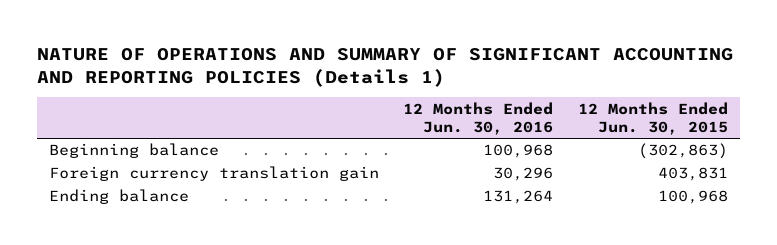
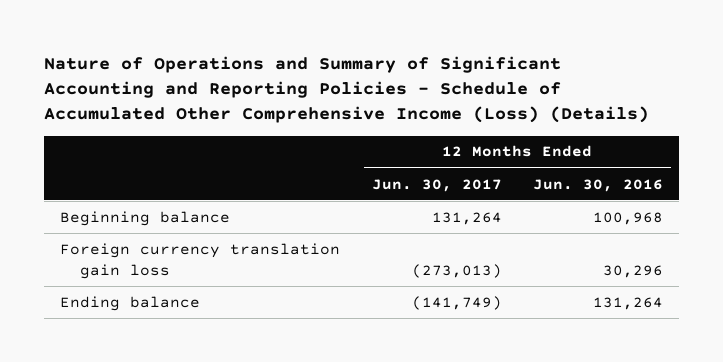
[36,47,733,87] NATURE OF OPERATIONS AND SUMMARY OF SIGNIFICANT ACCOUNTING AND REPORTING POLICIES (Details 1) -> [44,56,650,124] Nature of Operations and Summary of Significant Accounting and Reporting Policies - Schedule of Accumulated Other Comprehensive Income (Loss) (Details)
[577,101,728,136] 12 Months Ended Jun. 30, 2015 -> none
none -> [371,178,502,192] Jun. 30, 2017
[48,166,379,182] Foreign currency translation gain -> [59,242,340,279] Foreign currency translation gain loss

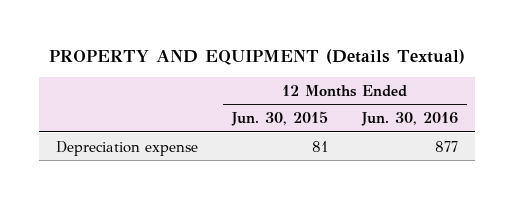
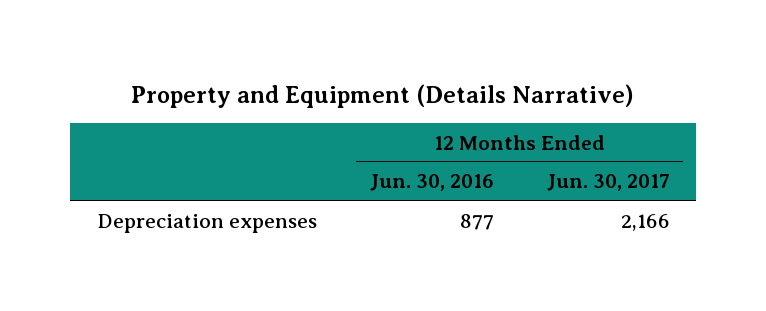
[48,49,465,66] PROPERTY AND EQUIPMENT (Details Textual) -> [131,83,635,108] Property and Equipment (Details Narrative)
[230,111,328,127] Jun. 30, 2015 -> none
none -> [546,174,670,192] Jun. 30, 2017
[55,140,198,156] Depreciation expense -> [96,214,317,234] Depreciation expenses

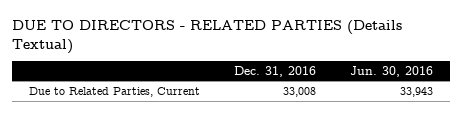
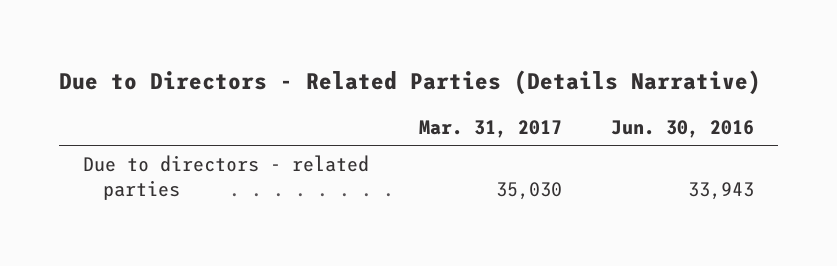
[11,20,402,54] DUE TO DIRECTORS - RELATED PARTIES (Details Textual) -> [58,70,761,96] Due to Directors - Related Parties (Details Narrative)
[233,65,316,77] Dec. 31, 2016 -> none
none -> [418,119,562,138] Mar. 31, 2017
[28,86,200,97] Due to Related Parties, Current -> [83,155,370,200] Due to directors - related parties

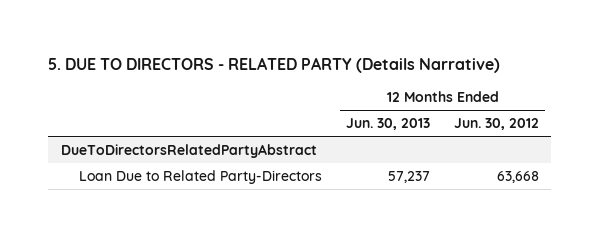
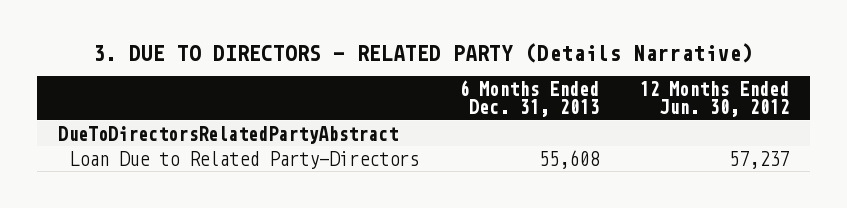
[48,57,501,74] 5. DUE TO DIRECTORS - RELATED PARTY (Details Narrative) -> [93,43,754,64] 3. DUE TO DIRECTORS - RELATED PARTY (Details Narrative)
[345,118,430,131] Jun. 30, 2013 -> none
none -> [459,79,600,118] 6 Months Ended Dec. 31, 2013
[497,170,540,183] 63,668 -> [729,150,790,169] 57,237

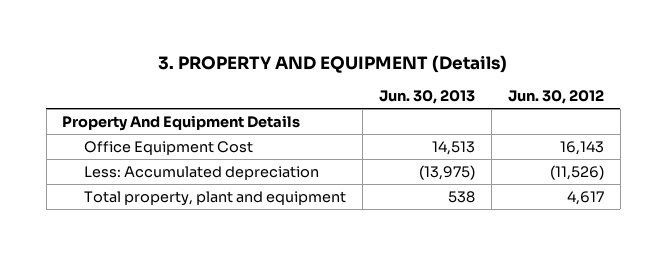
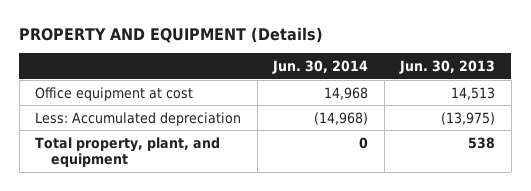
[158,54,508,73] 3. PROPERTY AND EQUIPMENT (Details) -> [19,27,324,44] PROPERTY AND EQUIPMENT (Details)
[507,90,604,105] Jun. 30, 2012 -> none
none -> [272,59,369,74] Jun. 30, 2014
[62,114,301,131] Property And Equipment Details -> none
[84,140,254,155] Office Equipment Cost -> [35,86,194,101] Office equipment at cost
[84,190,347,206] Total property, plant and equipment -> [35,136,221,168] Total property, plant, and equipment

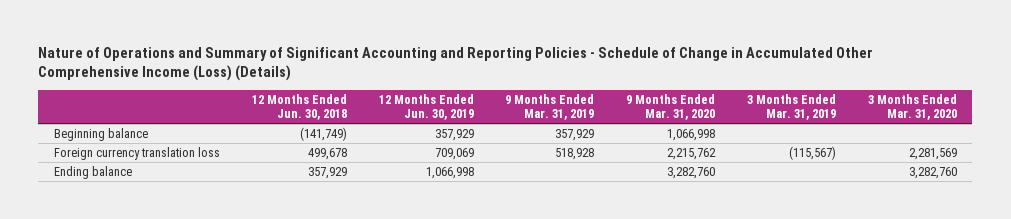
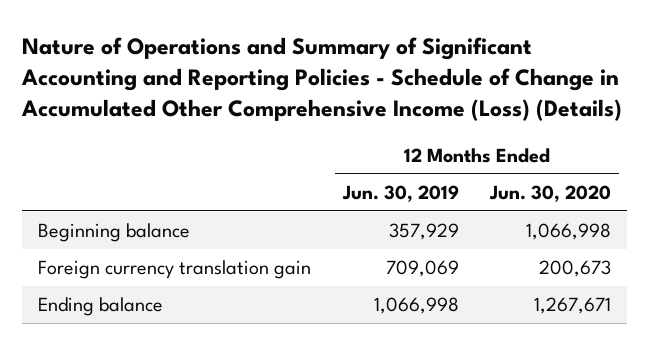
[251,93,347,121] 12 Months Ended Jun. 30, 2018 -> none
[505,93,595,121] 9 Months Ended Mar. 31, 2019 -> none
[626,93,716,121] 9 Months Ended Mar. 31, 2020 -> none
[746,93,836,121] 3 Months Ended Mar. 31, 2019 -> none
[867,93,957,121] 3 Months Ended Mar. 31, 2020 -> none
none -> [489,184,612,202] Jun. 30, 2020
[54,146,221,160] Foreign currency translation loss -> [37,260,311,280] Foreign currency translation gain

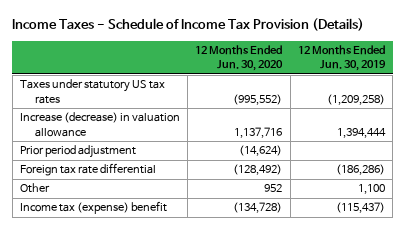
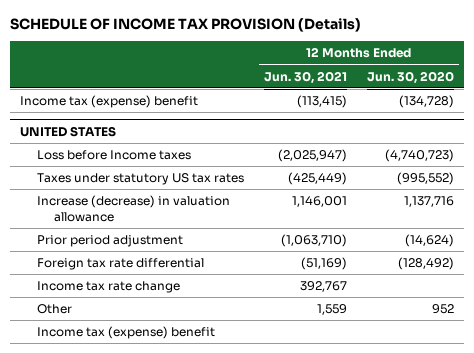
[12,18,365,32] Income Taxes - Schedule of Income Tax Provision (Details) -> [10,18,362,33] SCHEDULE OF INCOME TAX PROVISION (Details)
[297,45,386,72] 12 Months Ended Jun. 30, 2019 -> none
none -> [263,70,347,84] Jun. 30, 2021
[19,201,167,215] Income tax (expense) benefit -> [20,95,199,109] Income tax (expense) benefit
none -> [20,125,117,137] UNITED STATES
none -> [36,150,191,161] Loss before Income taxes
none -> [36,281,180,294] Income tax rate change
none -> [36,326,215,340] Income tax (expense) benefit

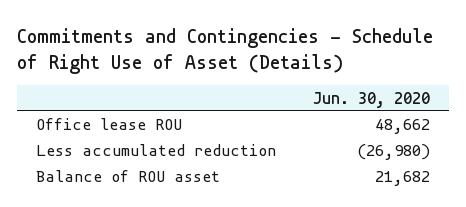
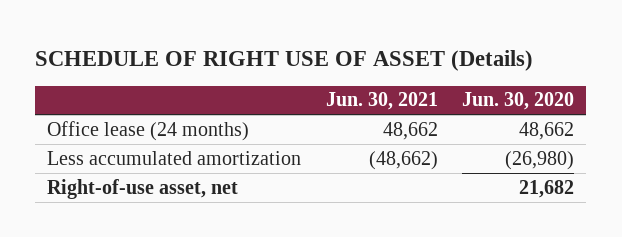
[17,27,434,74] Commitments and Contingencies - Schedule of Right Use of Asset (Details) -> [35,49,534,71] SCHEDULE OF RIGHT USE OF ASSET (Details)
none -> [325,92,438,111] Jun. 30, 2021
[35,118,182,131] Office lease ROU -> [47,120,250,141] Office lease (24 months)
[35,144,276,157] Less accumulated reduction -> [47,150,302,165] Less accumulated amortization
[35,170,220,183] Balance of ROU asset -> [47,178,239,199] Right-of-use asset, net

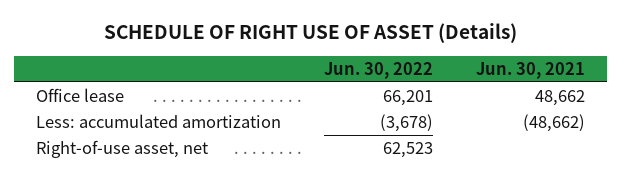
[462,92,575,111] Jun. 30, 2020 -> none
none -> [324,61,434,79] Jun. 30, 2022
[47,120,250,141] Office lease (24 months) -> [35,87,124,102] Office lease
[47,150,302,165] Less accumulated amortization -> [35,113,281,128] Less: accumulated amortization

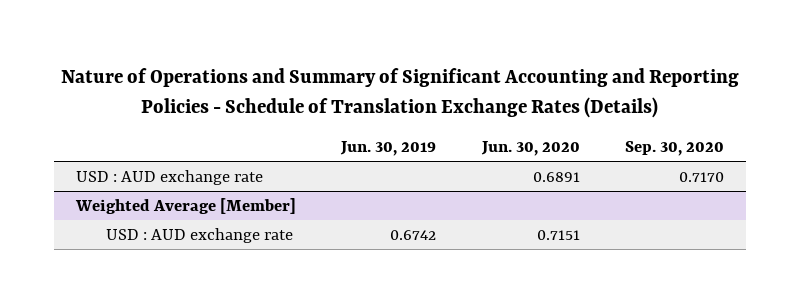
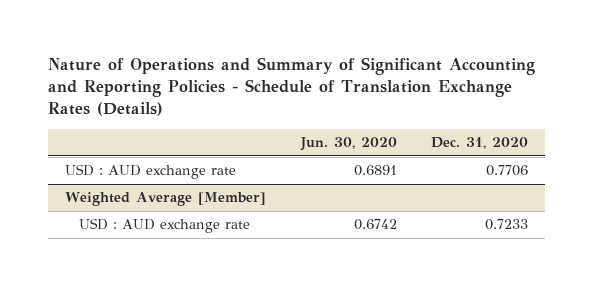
[340,140,437,156] Jun. 30, 2019 -> none
[624,140,724,156] Sep. 30, 2020 -> none
none -> [430,137,528,150] Dec. 31, 2020
[536,229,580,240] 0.7151 -> [353,219,397,231] 0.6742

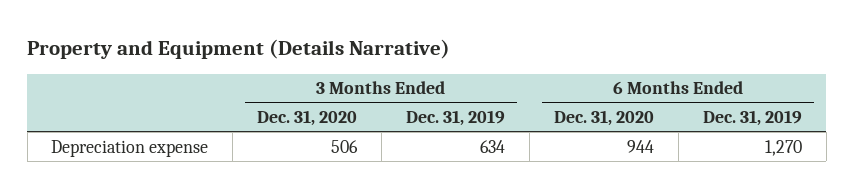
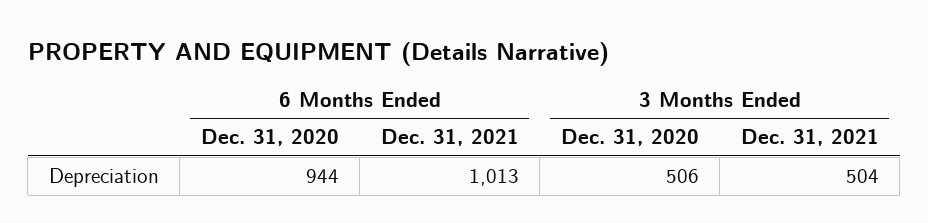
[27,39,451,60] Property and Equipment (Details Narrative) -> [27,41,609,66] PROPERTY AND EQUIPMENT (Details Narrative)
[406,110,506,127] Dec. 31, 2019 -> none
[702,110,802,127] Dec. 31, 2019 -> none
none -> [380,129,519,147] Dec. 31, 2021
none -> [740,129,879,147] Dec. 31, 2021
[51,139,209,157] Depreciation expense -> [48,168,159,188] Depreciation

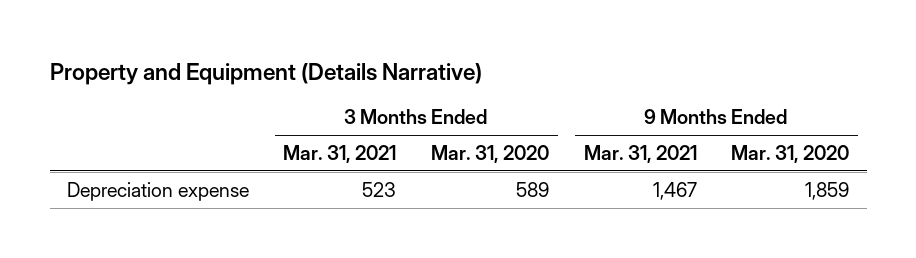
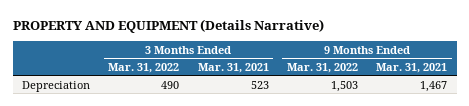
[49,62,482,85] Property and Equipment (Details Narrative) -> [12,19,324,34] PROPERTY AND EQUIPMENT (Details Narrative)
[431,145,550,164] Mar. 31, 2020 -> none
[731,145,850,164] Mar. 31, 2020 -> none
none -> [108,62,180,73] Mar. 31, 2022
none -> [286,62,358,73] Mar. 31, 2022
[66,181,249,201] Depreciation expense -> [21,80,90,92] Depreciation

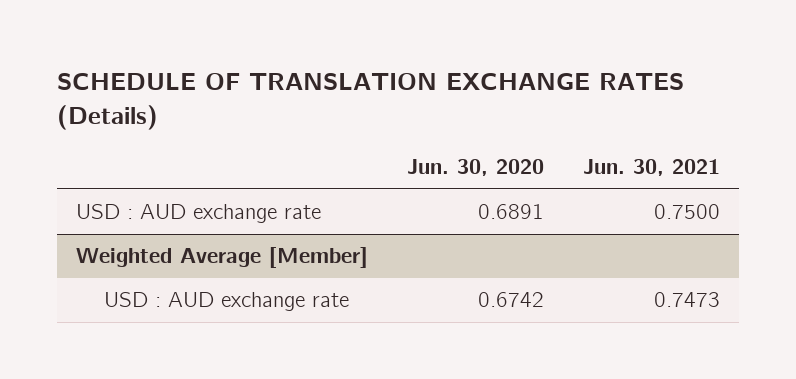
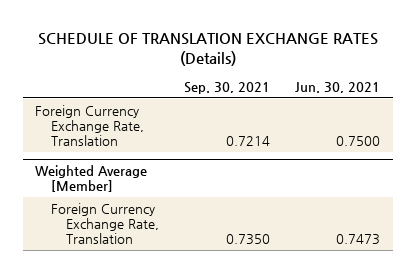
[407,159,545,177] Jun. 30, 2020 -> none
none -> [184,82,271,95] Sep. 30, 2021
[76,204,322,224] USD : AUD exchange rate -> [35,104,144,147] Foreign Currency Exchange Rate, Translation
[103,292,349,312] USD : AUD exchange rate -> [50,202,160,245] Foreign Currency Exchange Rate, Translation

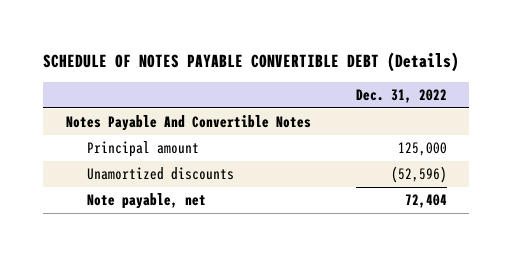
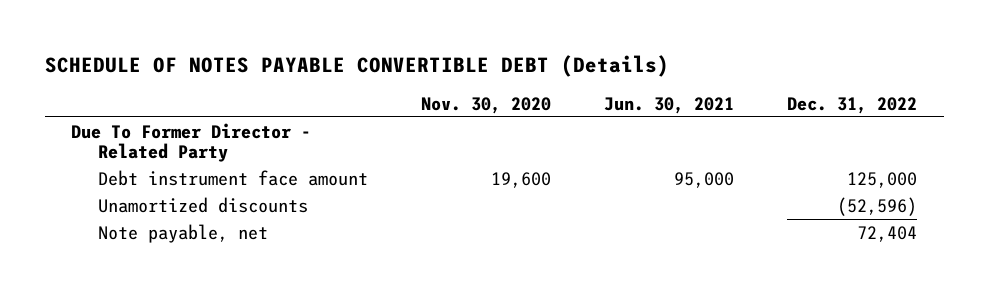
none -> [421,96,552,114] Nov. 30, 2020
none -> [604,96,735,114] Jun. 30, 2021
[65,115,311,132] Notes Payable And Convertible Notes -> none
none -> [71,122,312,163] Due To Former Director - Related Party
[86,141,199,158] Principal amount -> [97,169,368,186] Debt instrument face amount

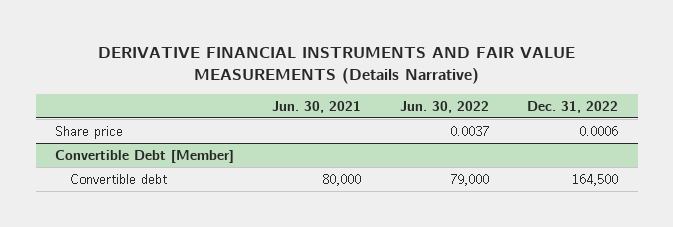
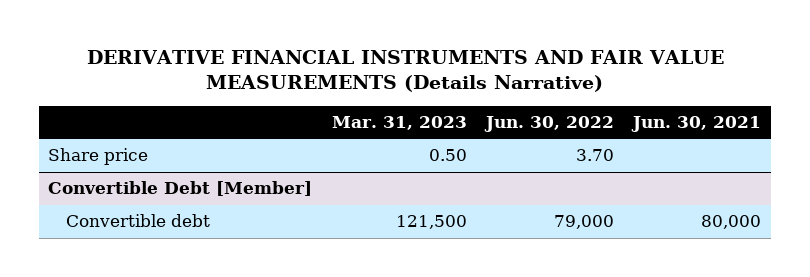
[527,100,619,113] Dec. 31, 2022 -> none
none -> [331,115,467,130] Mar. 31, 2023
[449,125,489,136] 0.0037 -> [576,149,615,162] 3.70

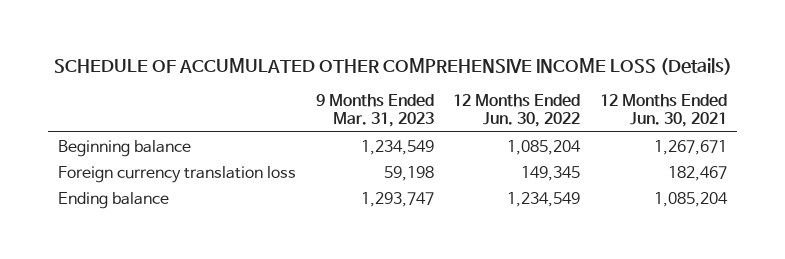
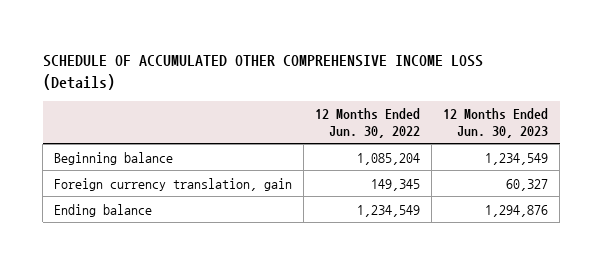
[315,94,434,128] 9 Months Ended Mar. 31, 2023 -> none
[600,94,728,128] 12 Months Ended Jun. 30, 2021 -> none
none -> [443,108,549,138] 12 Months Ended Jun. 30, 2023
[57,165,296,183] Foreign currency translation loss -> [54,177,293,191] Foreign currency translation, gain

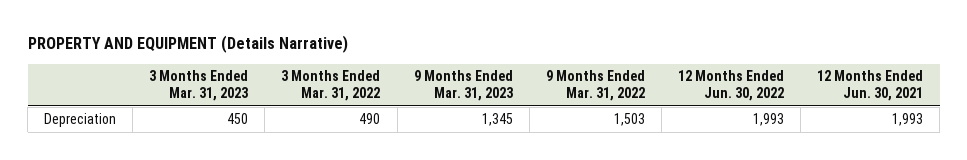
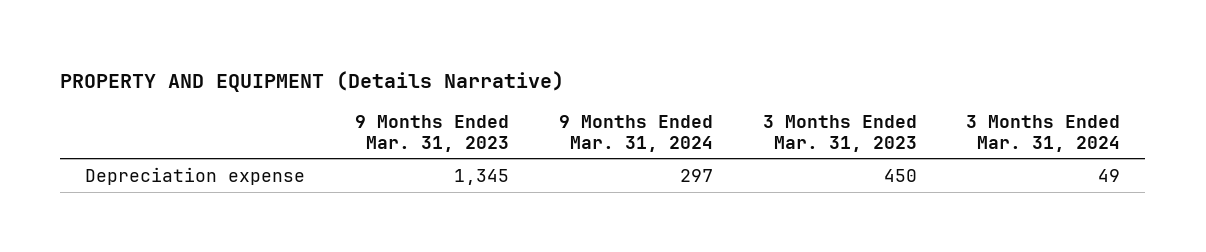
[281,70,381,102] 3 Months Ended Mar. 31, 2022 -> none
[545,70,645,102] 9 Months Ended Mar. 31, 2022 -> none
[677,70,784,102] 12 Months Ended Jun. 30, 2022 -> none
[817,70,924,102] 12 Months Ended Jun. 30, 2021 -> none
none -> [558,114,713,152] 9 Months Ended Mar. 31, 2024
none -> [966,114,1121,152] 3 Months Ended Mar. 31, 2024
[44,113,117,128] Depreciation -> [85,166,306,185] Depreciation expense

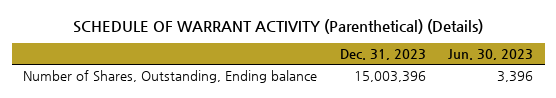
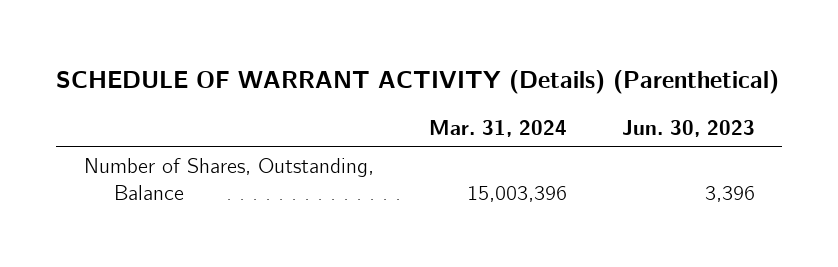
[73,19,484,35] SCHEDULE OF WARRANT ACTIVITY (Parenthetical) (Details) -> [55,70,779,95] SCHEDULE OF WARRANT ACTIVITY (Details) (Parenthetical)
[339,49,426,61] Dec. 31, 2023 -> none
none -> [428,119,567,137] Mar. 31, 2024
[23,69,318,83] Number of Shares, Outstanding, Ending balance -> [83,157,374,200] Number of Shares, Outstanding, Balance

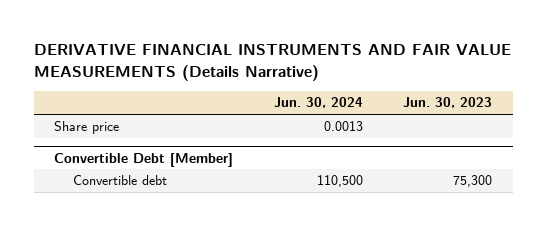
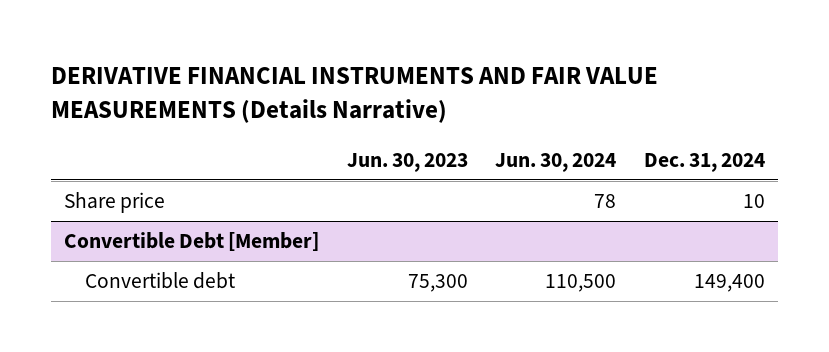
none -> [643,152,765,172] Dec. 31, 2024
[323,121,363,132] 0.0013 -> [594,194,617,209] 78

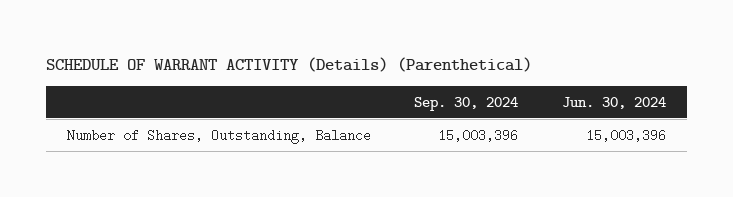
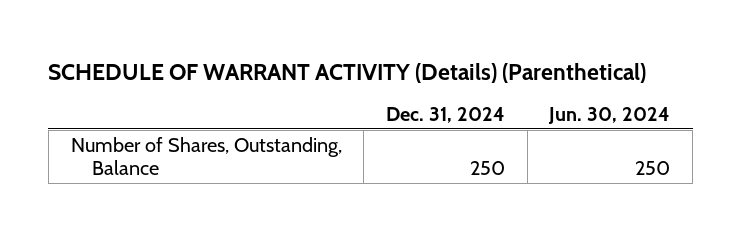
[414,96,519,111] Sep. 30, 2024 -> none
none -> [385,107,505,124] Dec. 31, 2024
[585,128,666,142] 15,003,396 -> [635,161,671,176] 250

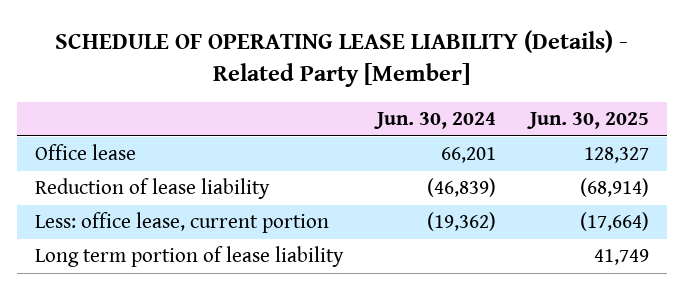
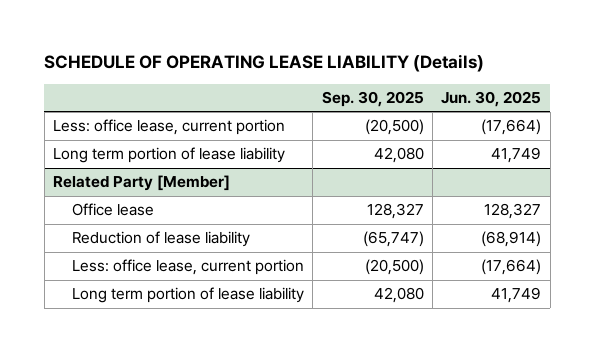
[55,30,629,88] SCHEDULE OF OPERATING LEASE LIABILITY (Details) - Related Party [Member] -> [44,54,485,73] SCHEDULE OF OPERATING LEASE LIABILITY (Details)
[374,112,497,130] Jun. 30, 2024 -> none
none -> [321,90,424,107] Sep. 30, 2025
none -> [53,119,286,136] Less: office lease, current portion
none -> [53,147,286,164] Long term portion of lease liability
none -> [53,175,231,192] Related Party [Member]

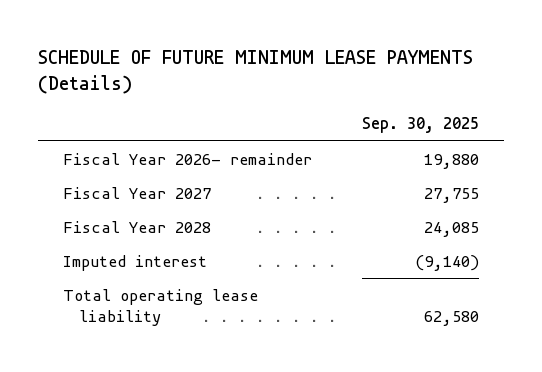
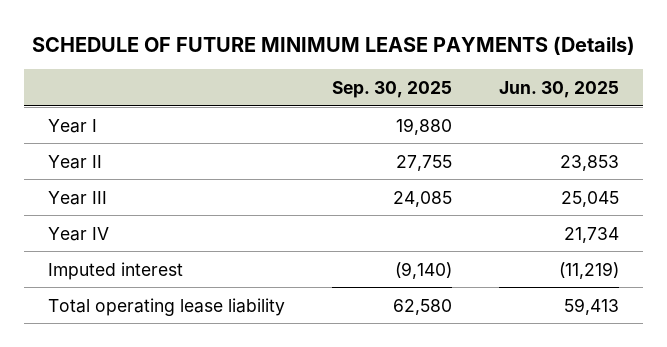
none -> [499,80,620,98] Jun. 30, 2025
[63,152,313,165] Fiscal Year 2026- remainder -> [47,118,97,133] Year I
[63,186,212,199] Fiscal Year 2027 -> [47,154,102,169] Year II
[63,220,212,233] Fiscal Year 2028 -> [47,190,107,205] Year III
none -> [47,226,109,241] Year IV

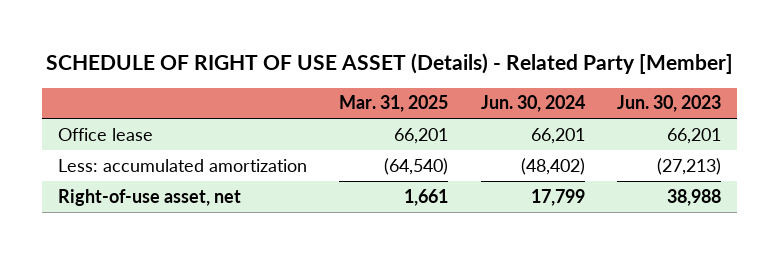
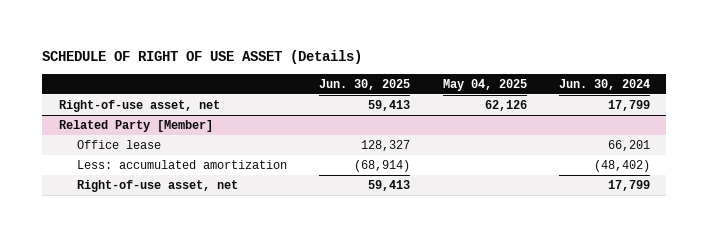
[45,52,733,74] SCHEDULE OF RIGHT OF USE ASSET (Details) - Related Party [Member] -> [42,50,363,65] SCHEDULE OF RIGHT OF USE ASSET (Details)
[339,95,449,113] Mar. 31, 2025 -> none
[617,95,722,113] Jun. 30, 2023 -> none
none -> [319,78,411,90] Jun. 30, 2025
none -> [442,78,527,91] May 04, 2025
none -> [58,100,220,113] Right-of-use asset, net
none -> [58,120,213,133] Related Party [Member]

